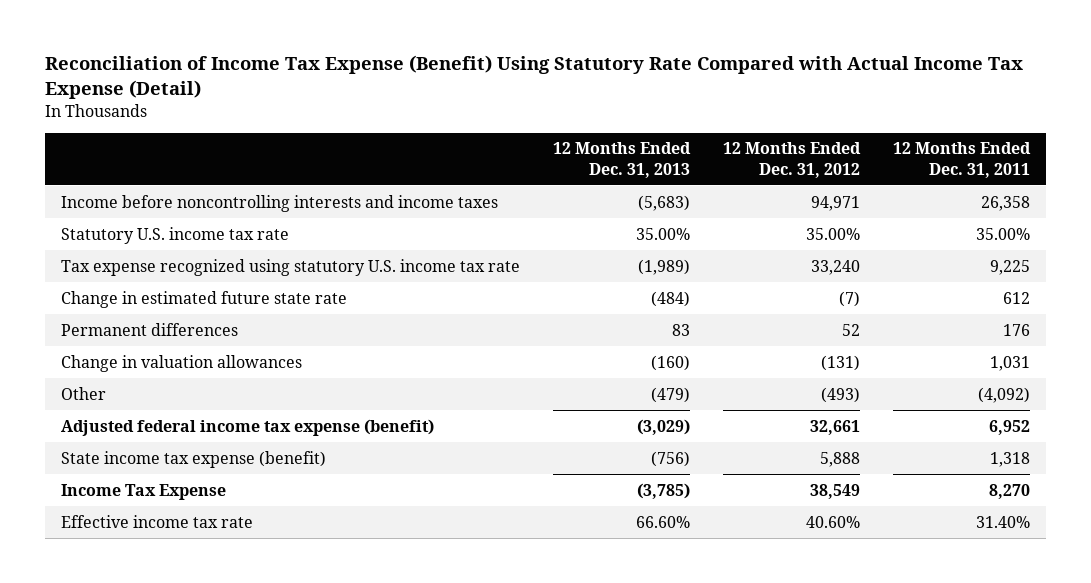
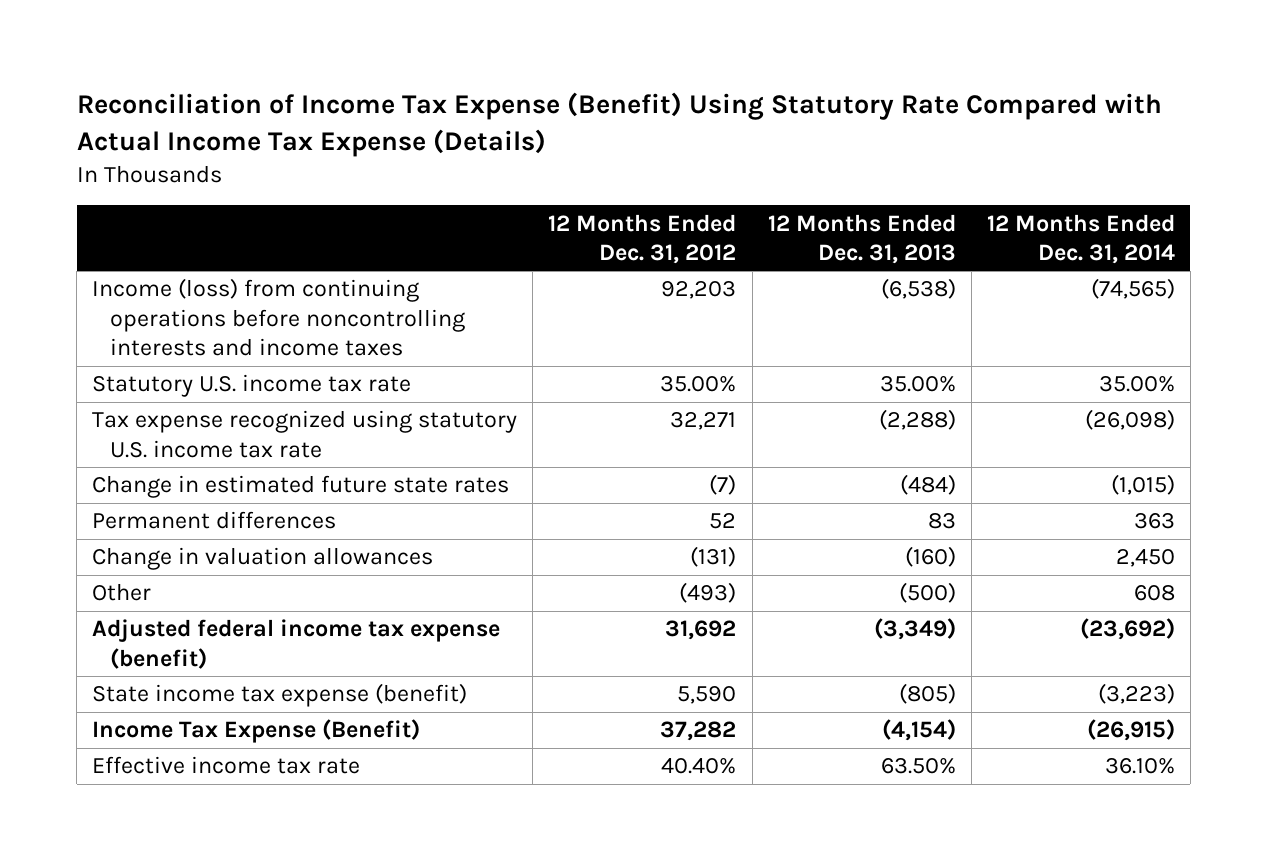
[44,54,1023,99] Reconciliation of Income Tax Expense (Benefit) Using Statutory Rate Compared with Actual Income Tax Expense (Detail) -> [76,92,1162,157] Reconciliation of Income Tax Expense (Benefit) Using Statutory Rate Compared with Actual Income Tax Expense (Details)
[892,142,1031,178] 12 Months Ended Dec. 31, 2011 -> none
none -> [986,213,1175,264] 12 Months Ended Dec. 31, 2014
[61,194,499,212] Income before noncontrolling interests and income taxes -> [92,278,466,357] Income (loss) from continuing operations before noncontrolling interests and income taxes
[637,194,690,211] (5,683) -> [880,278,956,300] (6,538)
[810,195,860,211] 94,971 -> [661,281,737,300] 92,203
[637,258,690,275] (1,989) -> [878,409,956,431] (2,288)
[810,259,860,275] 33,240 -> [670,412,737,431] 32,271
[61,290,348,308] Change in estimated future state rate -> [92,475,510,499] Change in estimated future state rates
[650,386,690,403] (479) -> [898,582,956,604] (500)
[636,418,690,435] (3,029) -> [873,618,956,641] (3,349)
[809,419,860,435] 32,661 -> [665,620,737,641] 31,692
[650,450,690,467] (756) -> [898,683,956,705] (805)
[819,451,860,467] 5,888 -> [677,686,737,705] 5,590
[61,483,227,500] Income Tax Expense -> [92,719,421,744] Income Tax Expense (Benefit)
[636,482,690,499] (3,785) -> [881,719,956,742] (4,154)
[809,483,860,499] 38,549 -> [660,721,737,742] 37,282
[635,515,690,528] 66.60% -> [880,758,956,775] 63.50%
[805,515,860,528] 40.60% -> [661,758,737,775] 40.40%

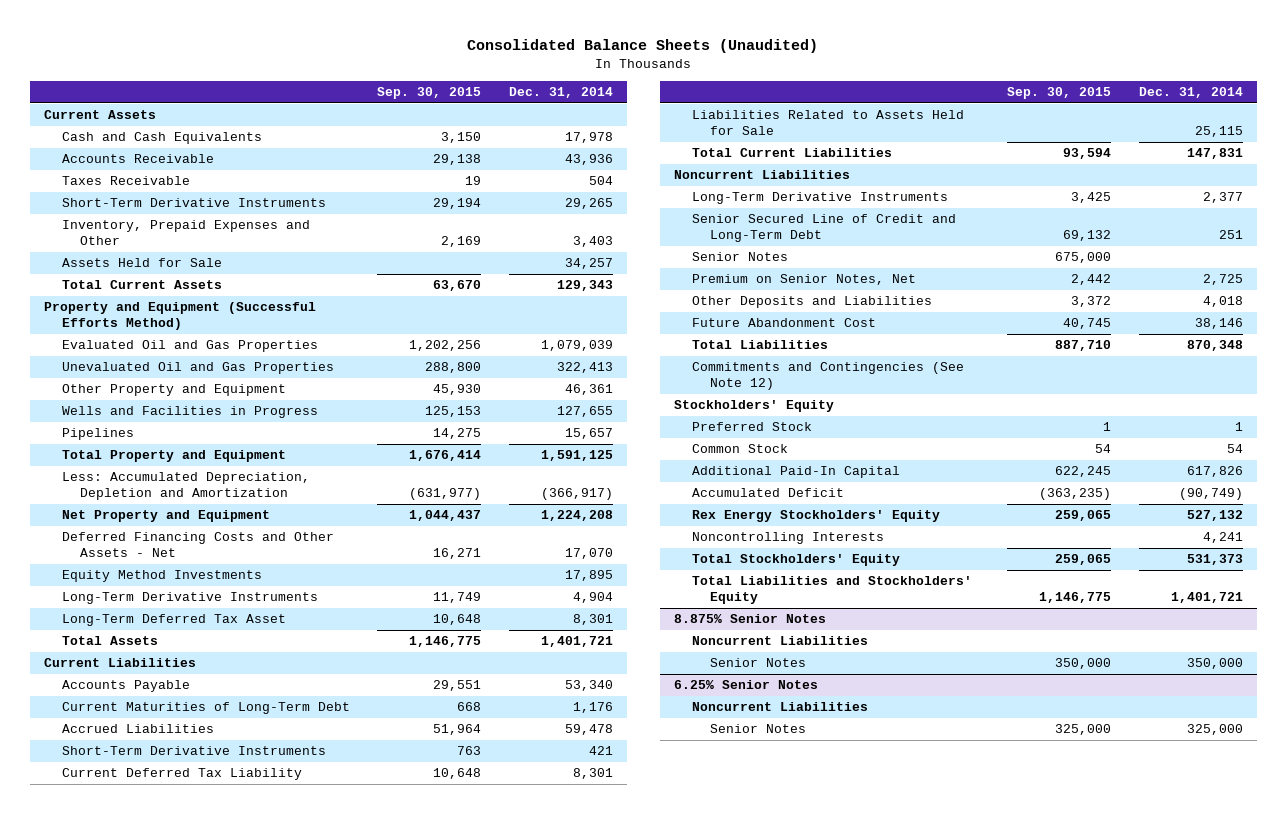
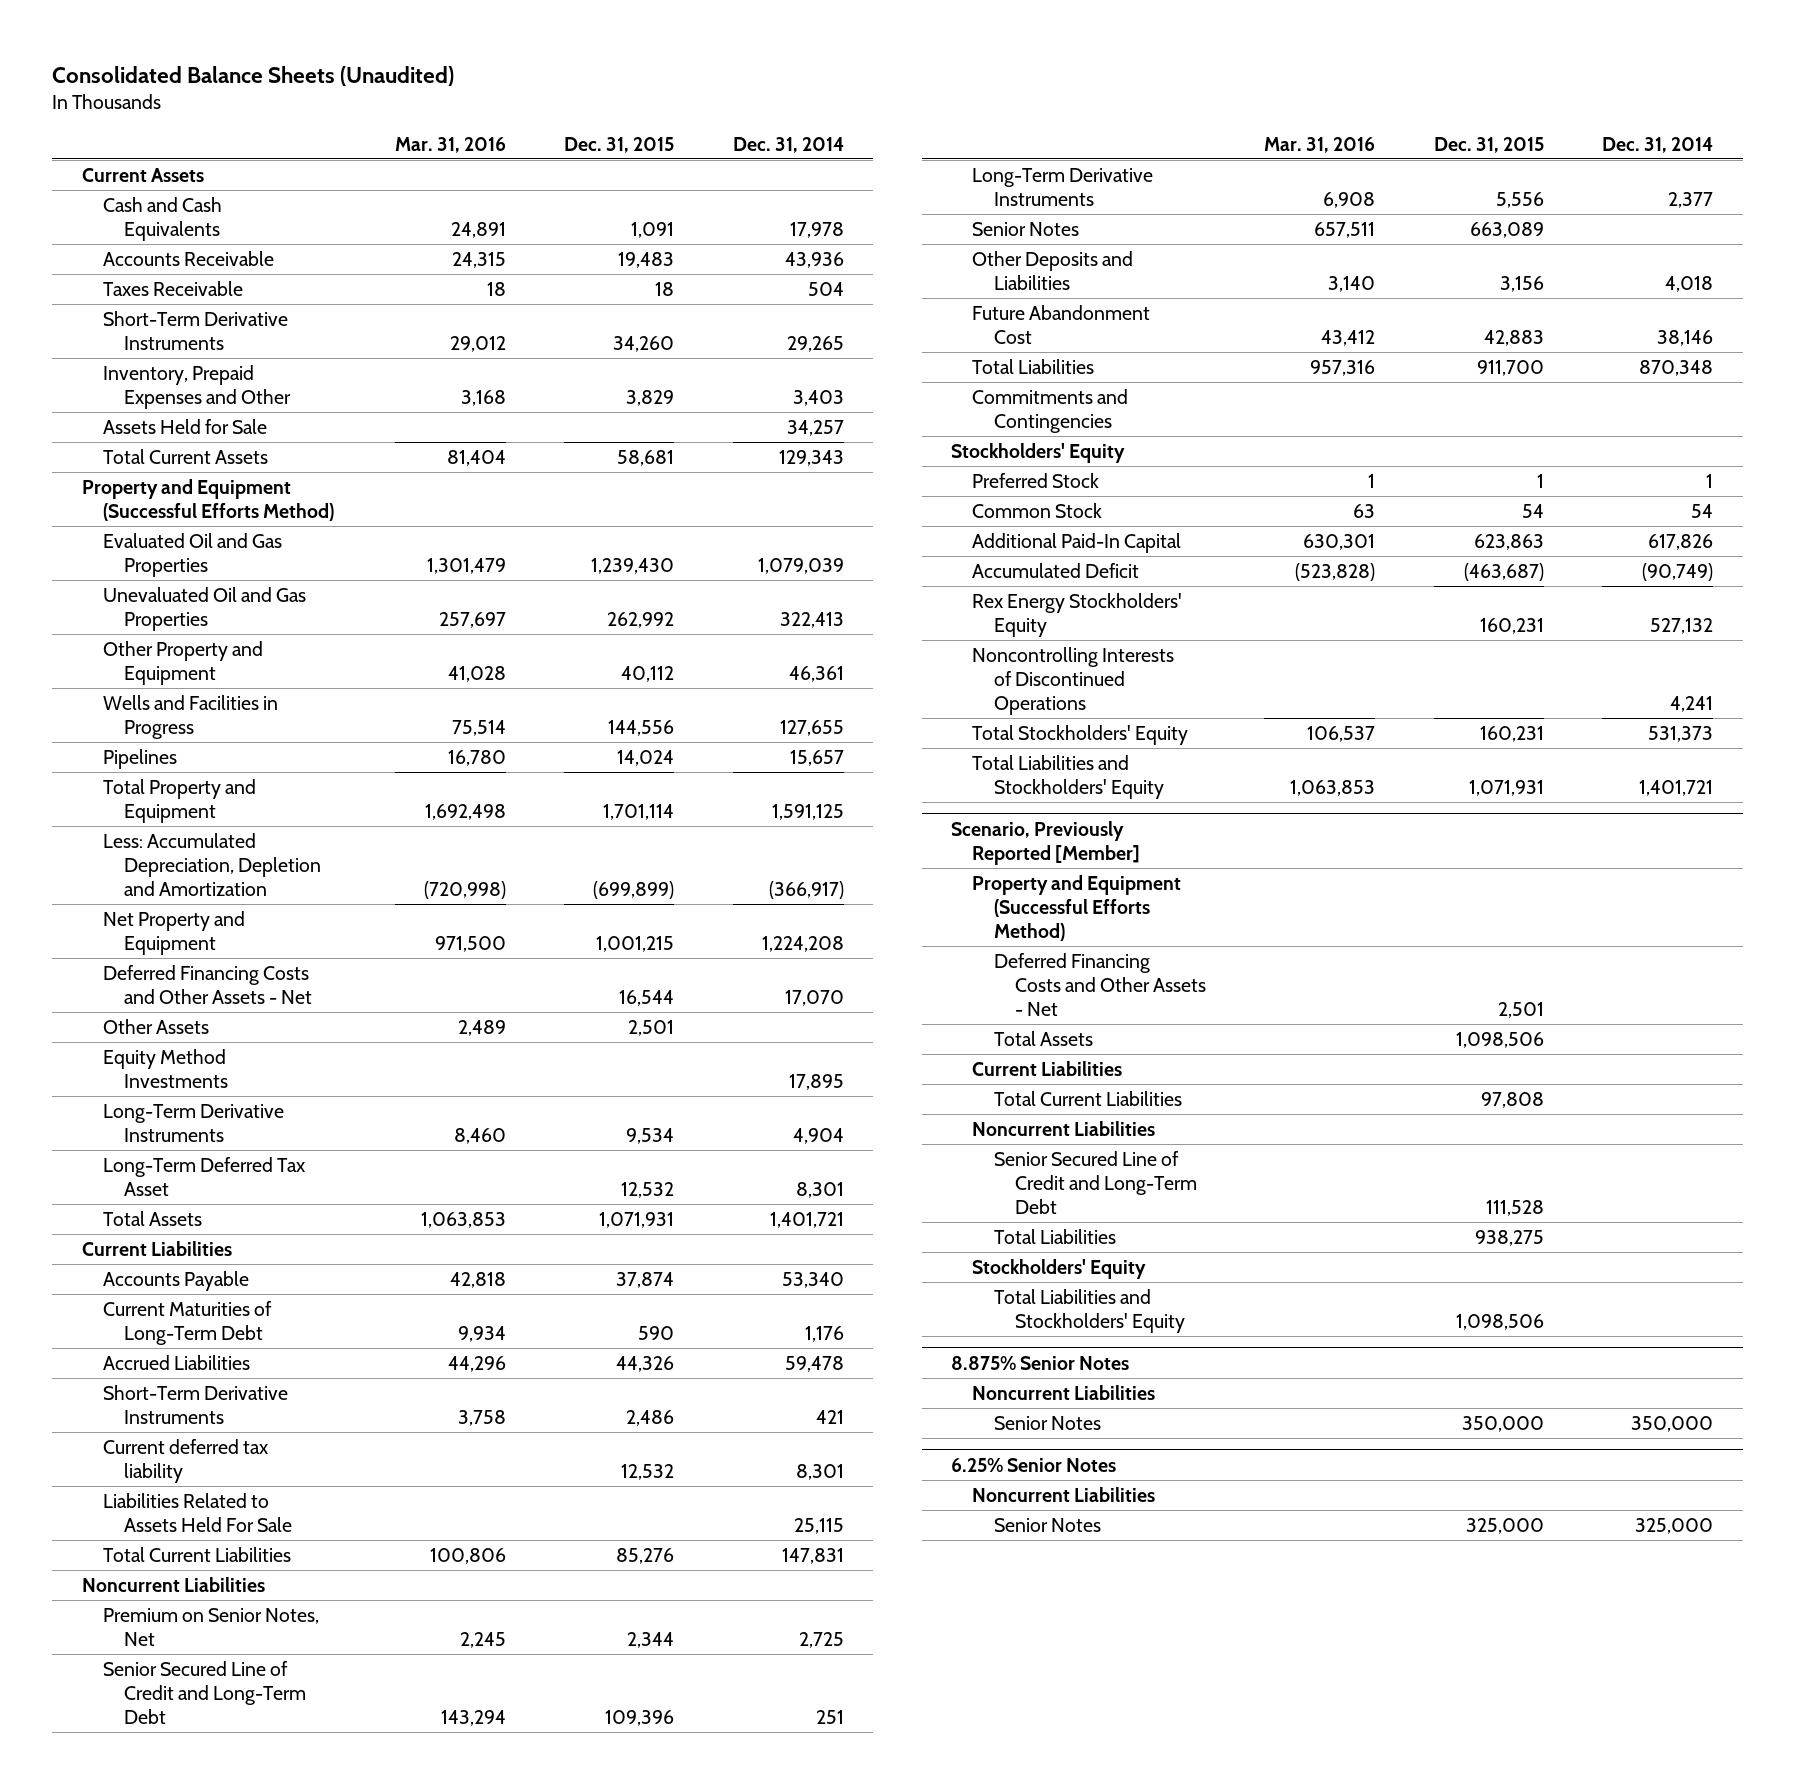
[377,86,482,99] Sep. 30, 2015 -> none
none -> [394,136,506,153] Mar. 31, 2016
none -> [564,136,675,153] Dec. 31, 2015
none -> [102,1018,209,1034] Other Assets
[61,768,302,781] Current Deferred Tax Liability -> [102,1438,269,1483] Current deferred tax liability
[691,110,964,135] Liabilities Related to Assets Held for Sale -> [102,1492,292,1532] Liabilities Related to Assets Held For Sale
[691,274,916,286] Premium on Senior Notes, Net -> [102,1607,319,1646] Premium on Senior Notes, Net
[691,192,948,205] Long-Term Derivative Instruments -> [972,167,1154,206] Long-Term Derivative Instruments
[691,362,964,390] Commitments and Contingencies (See Note 12) -> [972,388,1129,433] Commitments and Contingencies
[691,532,884,545] Noncontrolling Interests -> [972,646,1175,715] Noncontrolling Interests of Discontinued Operations
none -> [951,820,1141,865] Scenario, Previously Reported [Member]
none -> [972,874,1182,941] Property and Equipment (Successful Efforts Method)
none -> [993,952,1206,1016] Deferred Financing Costs and Other Assets - Net
none -> [993,1030,1093,1046] Total Assets
none -> [972,1060,1123,1076] Current Liabilities
none -> [993,1090,1182,1106] Total Current Liabilities
none -> [972,1120,1156,1136] Noncurrent Liabilities
none -> [993,1150,1197,1214] Senior Secured Line of Credit and Long-Term Debt
none -> [993,1228,1116,1244] Total Liabilities
none -> [972,1258,1147,1279] Stockholders' Equity
none -> [993,1288,1185,1333] Total Liabilities and Stockholders' Equity

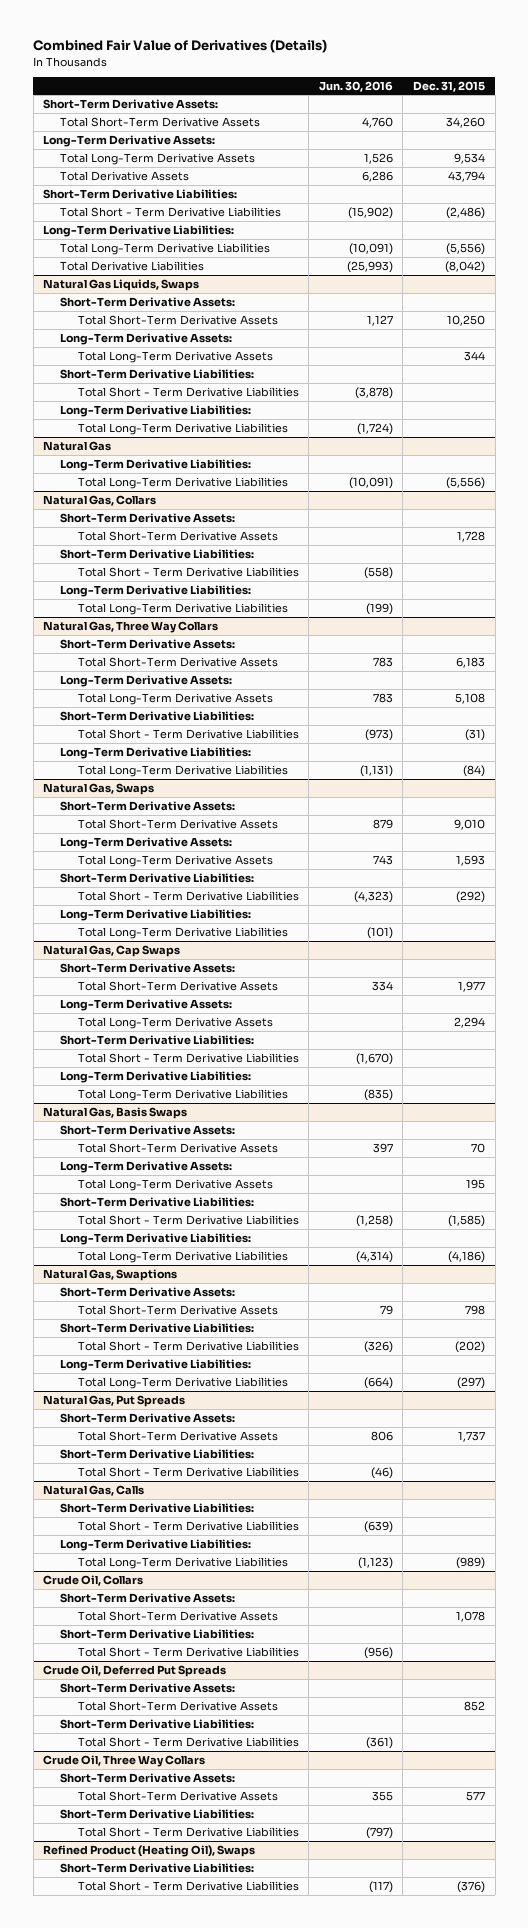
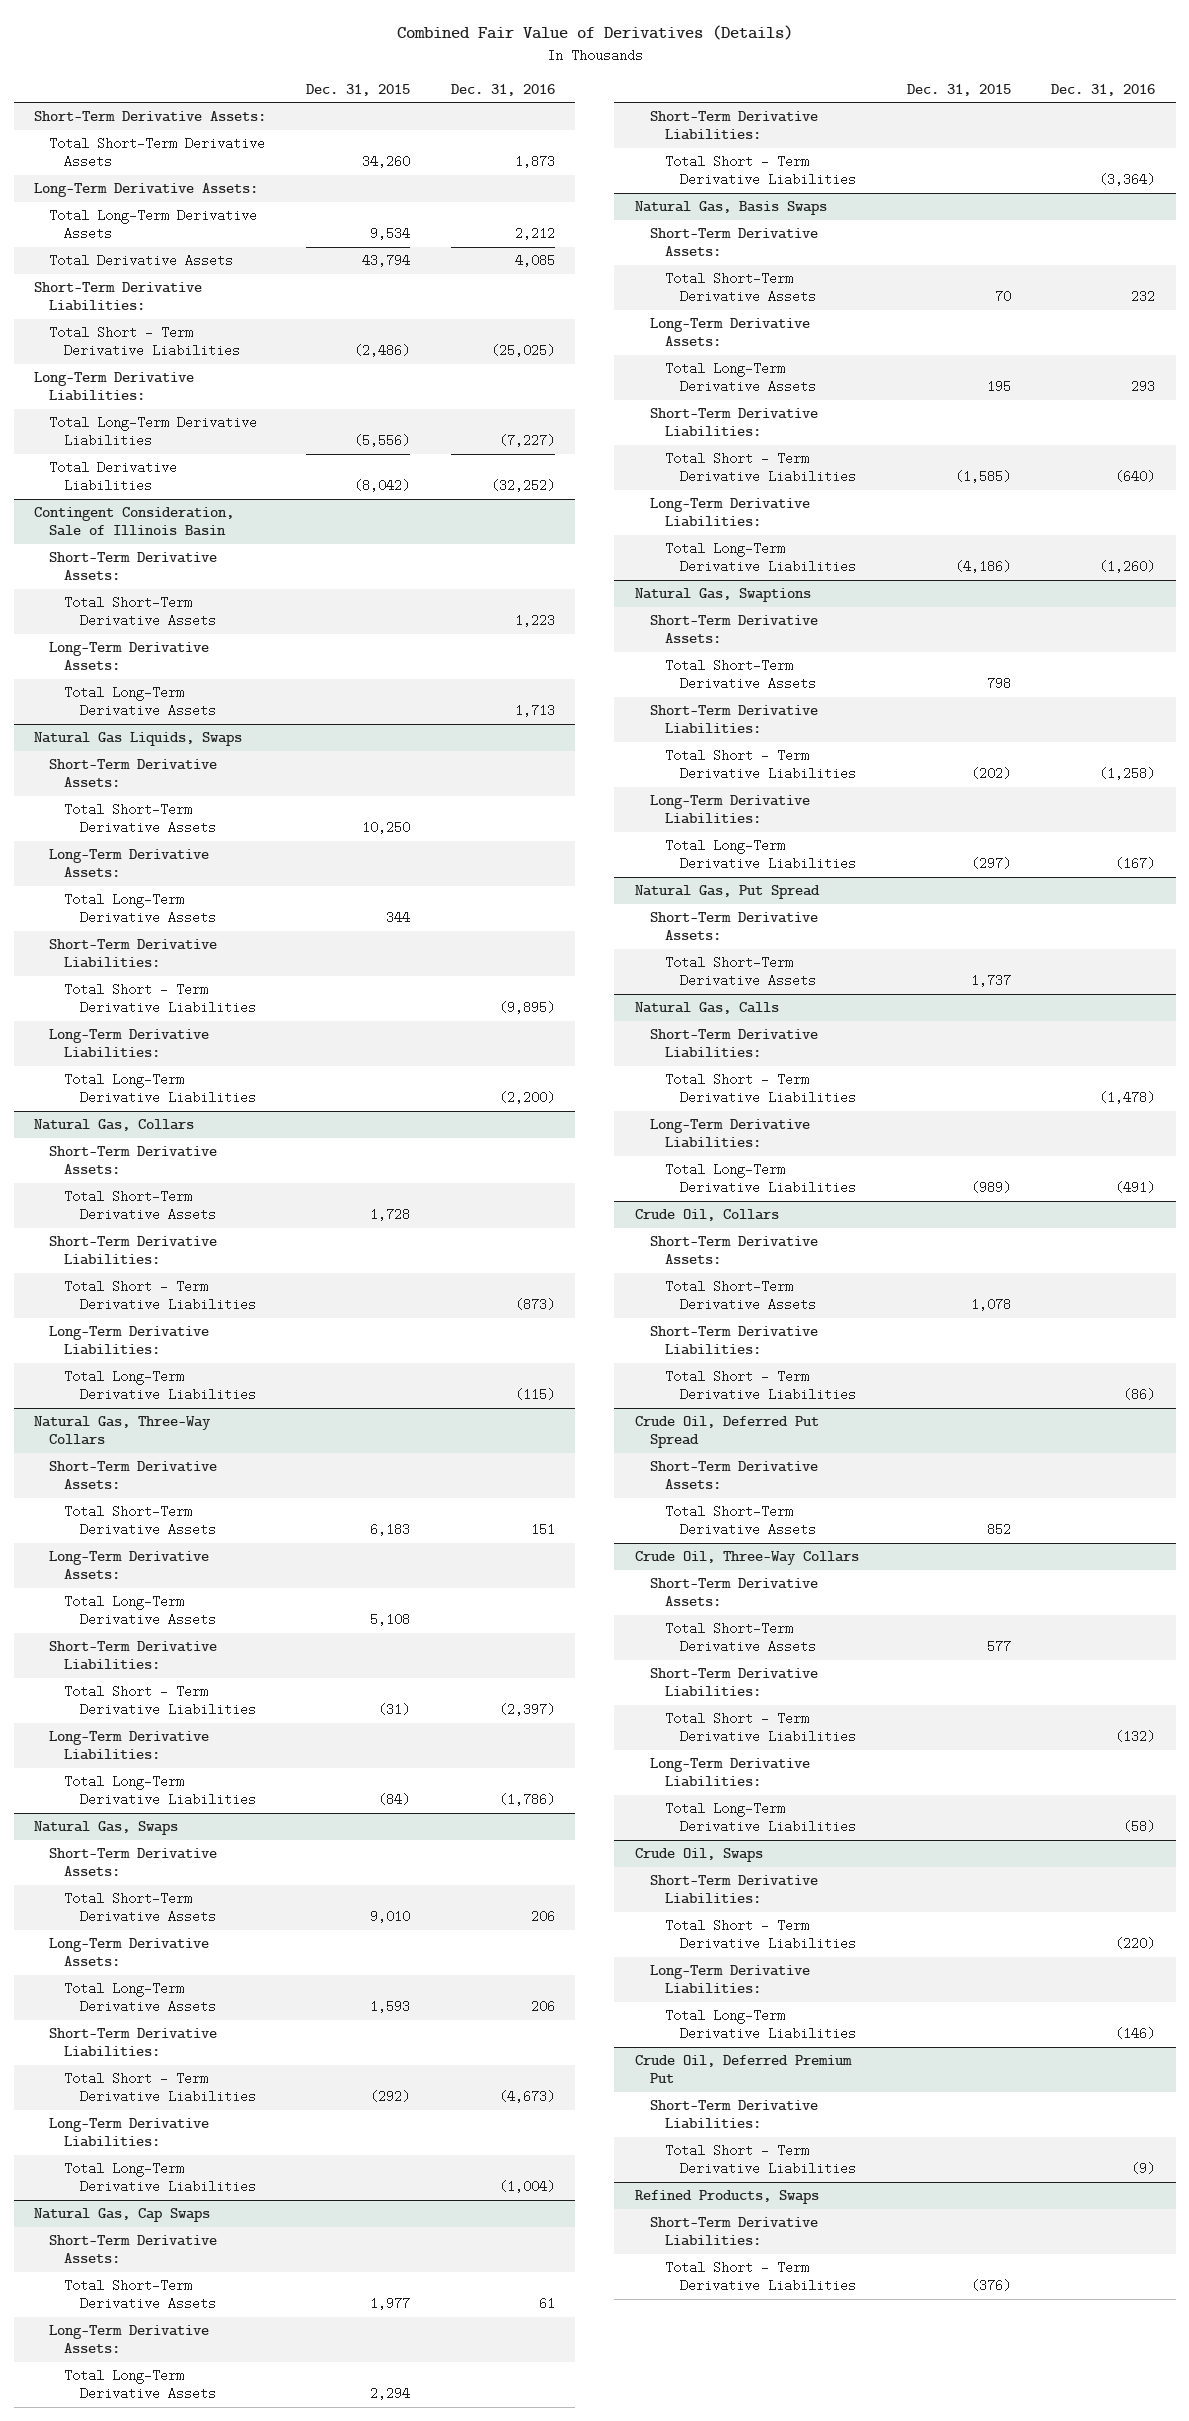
[318,80,393,92] Jun. 30, 2016 -> none
none -> [450,83,555,96] Dec. 31, 2016
none -> [34,507,235,537] Contingent Consideration, Sale of Illinois Basin
none -> [49,552,218,581] Short-Term Derivative Assets:
none -> [64,596,216,628] Total Short-Term Derivative Assets
none -> [49,642,210,671] Long-Term Derivative Assets:
none -> [64,686,216,718] Total Long-Term Derivative Assets
[43,440,112,451] Natural Gas -> none
[60,458,252,471] Long-Term Derivative Liabilities: -> none
[77,476,288,489] Total Long-Term Derivative Liabilities -> none
[43,620,219,633] Natural Gas, Three Way Collars -> [34,1416,212,1446] Natural Gas, Three-Way Collars
[60,1070,252,1083] Long-Term Derivative Liabilities: -> none
[77,1088,288,1101] Total Long-Term Derivative Liabilities -> none
[43,1394,186,1407] Natural Gas, Put Spreads -> [634,885,820,900] Natural Gas, Put Spread
[60,1448,255,1459] Short-Term Derivative Liabilities: -> none
[77,1466,299,1477] Total Short - Term Derivative Liabilities -> none
[43,1664,227,1677] Crude Oil, Deferred Put Spreads -> [634,1416,819,1449] Crude Oil, Deferred Put Spread
[60,1718,255,1729] Short-Term Derivative Liabilities: -> none
[77,1736,299,1747] Total Short - Term Derivative Liabilities -> none
[43,1754,206,1767] Crude Oil, Three Way Collars -> [634,1551,859,1566] Crude Oil, Three-Way Collars
[43,1844,256,1857] Refined Product (Heating Oil), Swaps -> none
none -> [649,1758,810,1788] Long-Term Derivative Liabilities:
none -> [665,1802,857,1834] Total Long-Term Derivative Liabilities
none -> [634,1848,763,1863] Crude Oil, Swaps
none -> [665,1919,857,1951] Total Short - Term Derivative Liabilities
none -> [649,1965,810,1995] Long-Term Derivative Liabilities:
none -> [665,2009,857,2041] Total Long-Term Derivative Liabilities
none -> [634,2055,852,2084] Crude Oil, Deferred Premium Put
none -> [649,2100,818,2130] Short-Term Derivative Liabilities:
none -> [665,2144,857,2176] Total Short - Term Derivative Liabilities
none -> [634,2190,819,2205] Refined Products, Swaps
none -> [649,2217,818,2247] Short-Term Derivative Liabilities:

